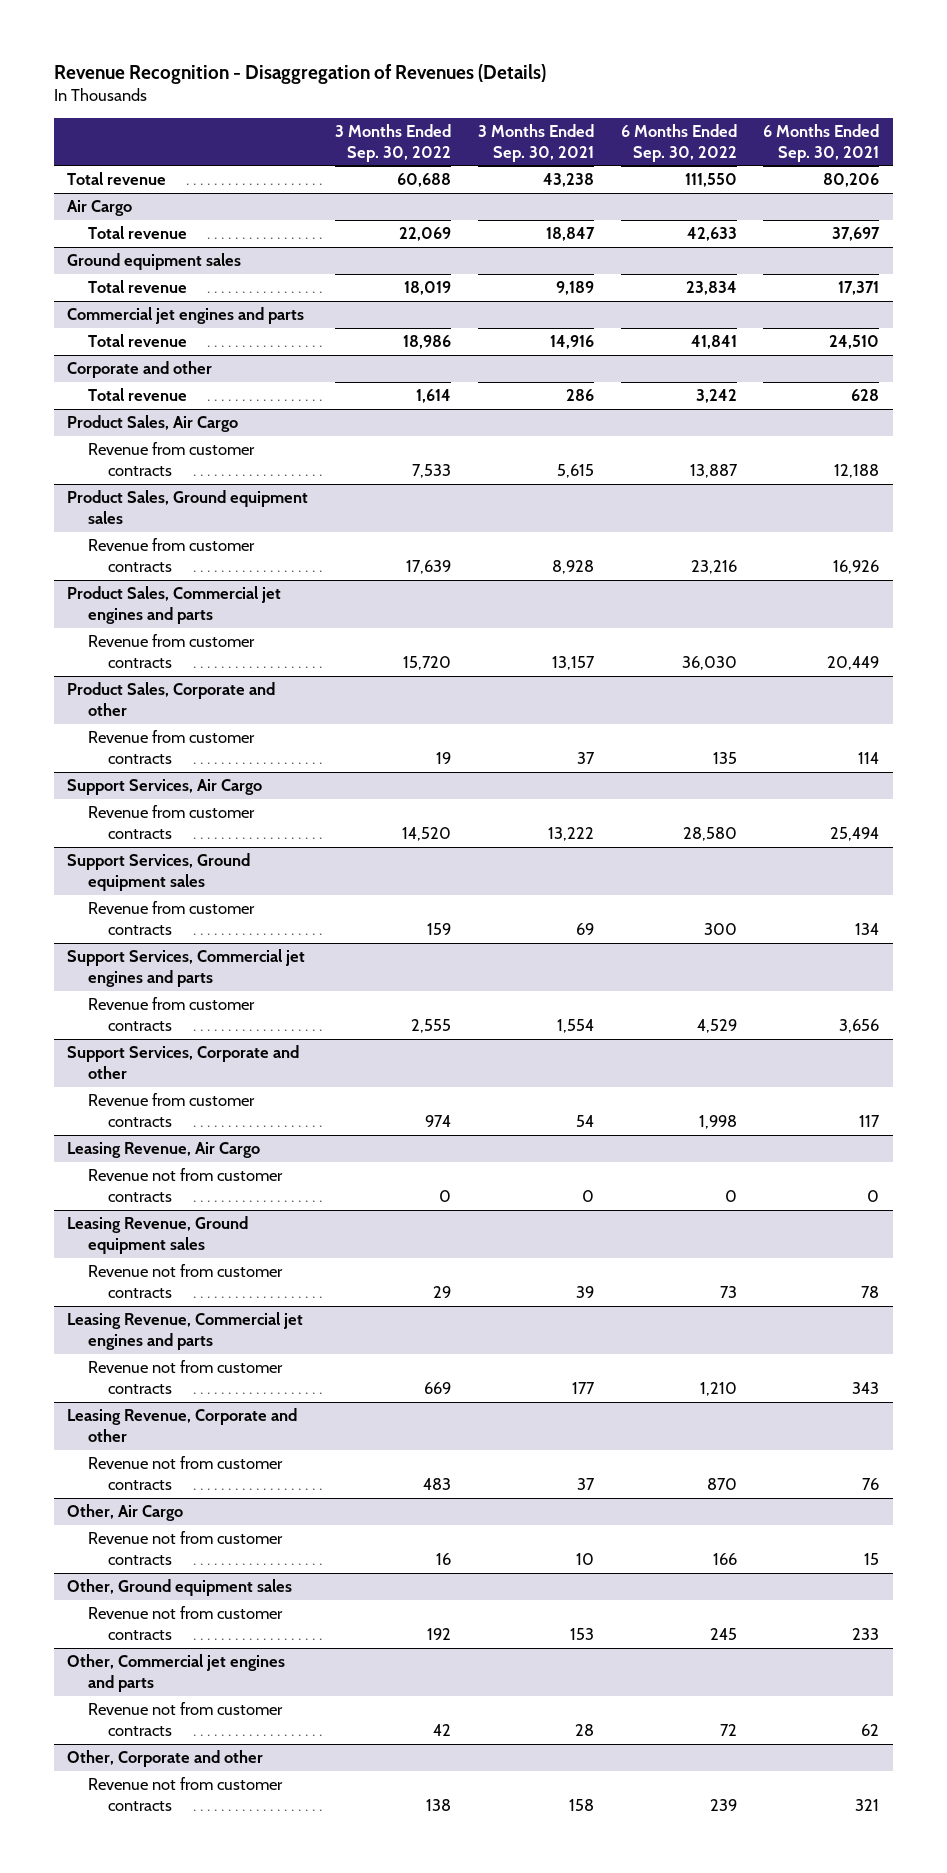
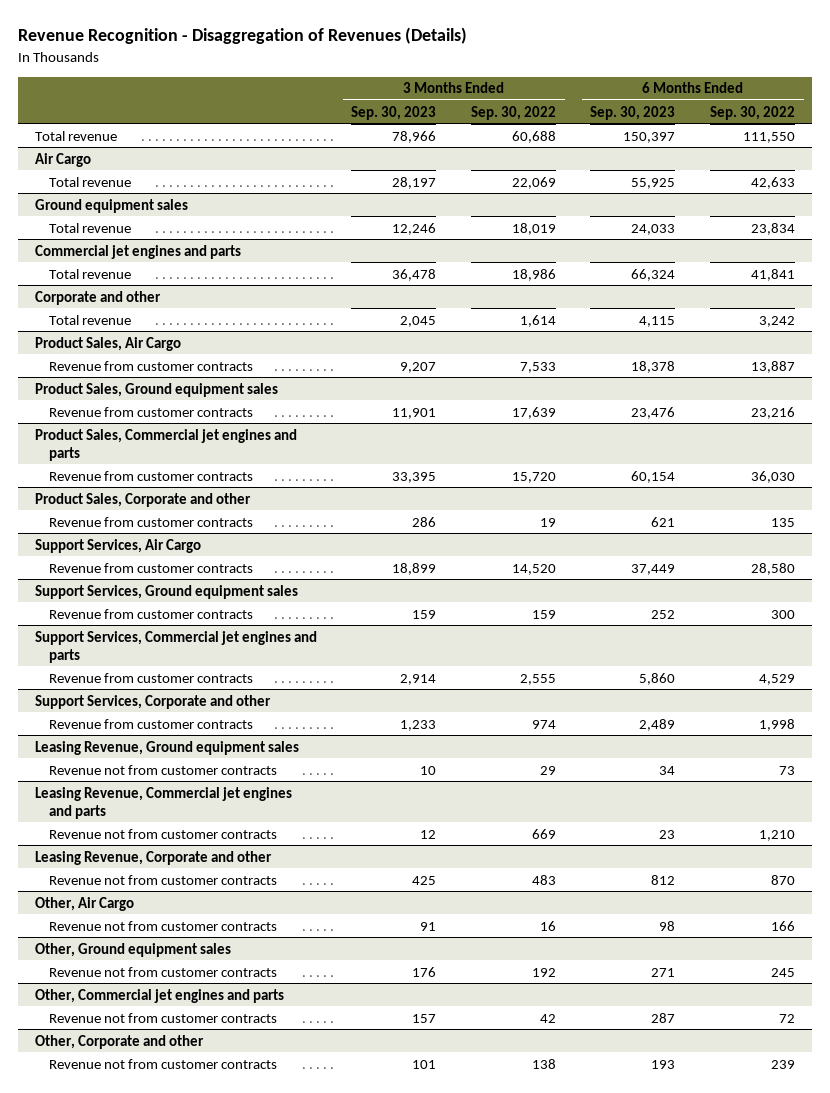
[477,123,594,162] 3 Months Ended Sep. 30, 2021 -> none
[763,123,880,162] 6 Months Ended Sep. 30, 2021 -> none
none -> [351,105,437,120] Sep. 30, 2023
none -> [590,105,676,120] Sep. 30, 2023
[67,1142,261,1159] Leasing Revenue, Air Cargo -> none
[87,1168,283,1203] Revenue not from customer contracts -> none

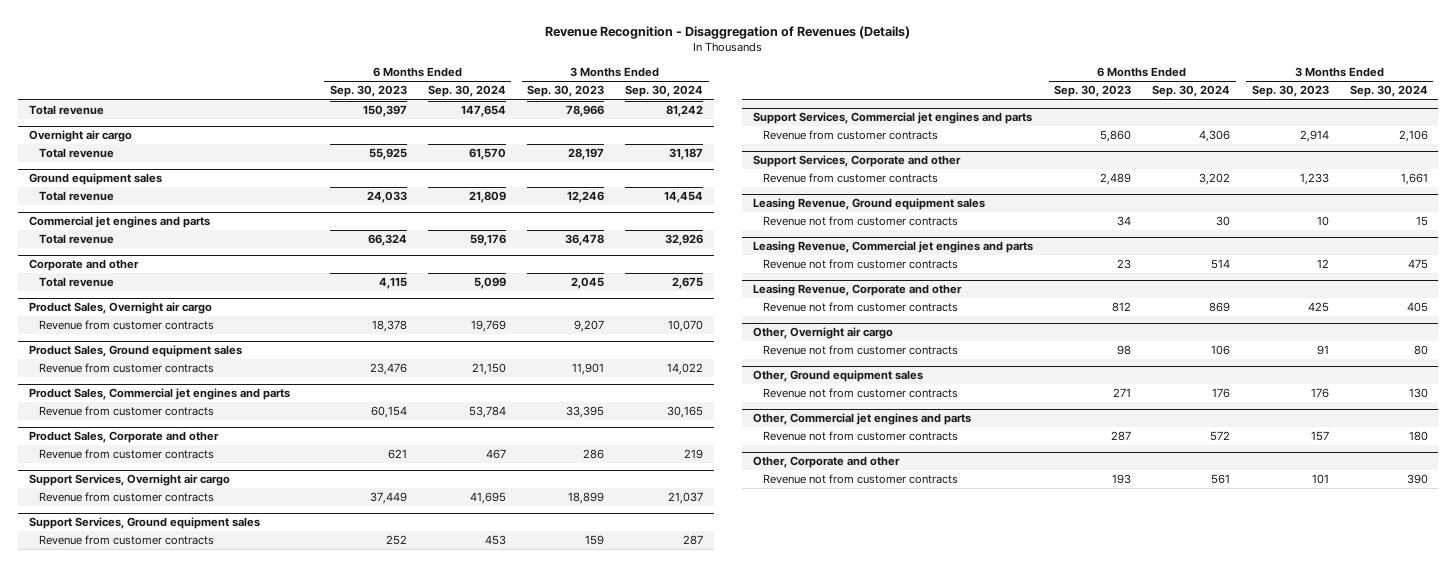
[470,105,556,120] Sep. 30, 2022 -> none
[710,105,796,120] Sep. 30, 2022 -> none
none -> [427,85,506,98] Sep. 30, 2024
none -> [625,85,704,98] Sep. 30, 2024
[34,152,91,167] Air Cargo -> [28,130,132,143] Overnight air cargo
[34,336,181,351] Product Sales, Air Cargo -> [28,302,212,315] Product Sales, Overnight air cargo
[34,538,201,553] Support Services, Air Cargo -> [28,474,230,487] Support Services, Overnight air cargo
[34,896,134,911] Other, Air Cargo -> [753,327,894,340] Other, Overnight air cargo

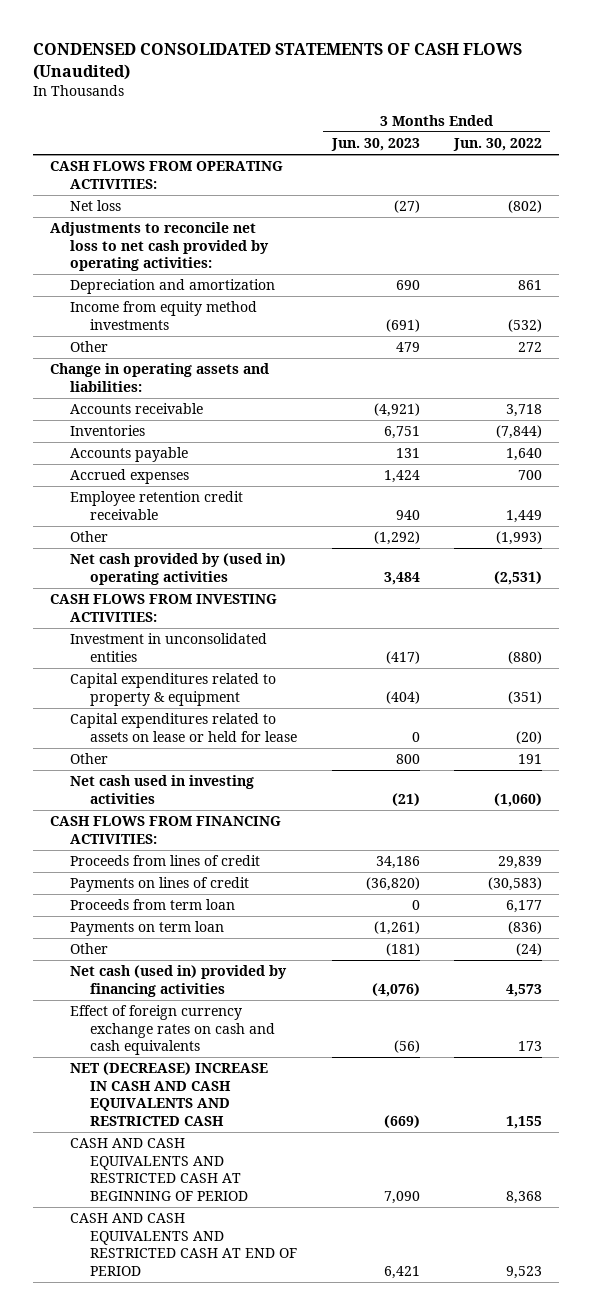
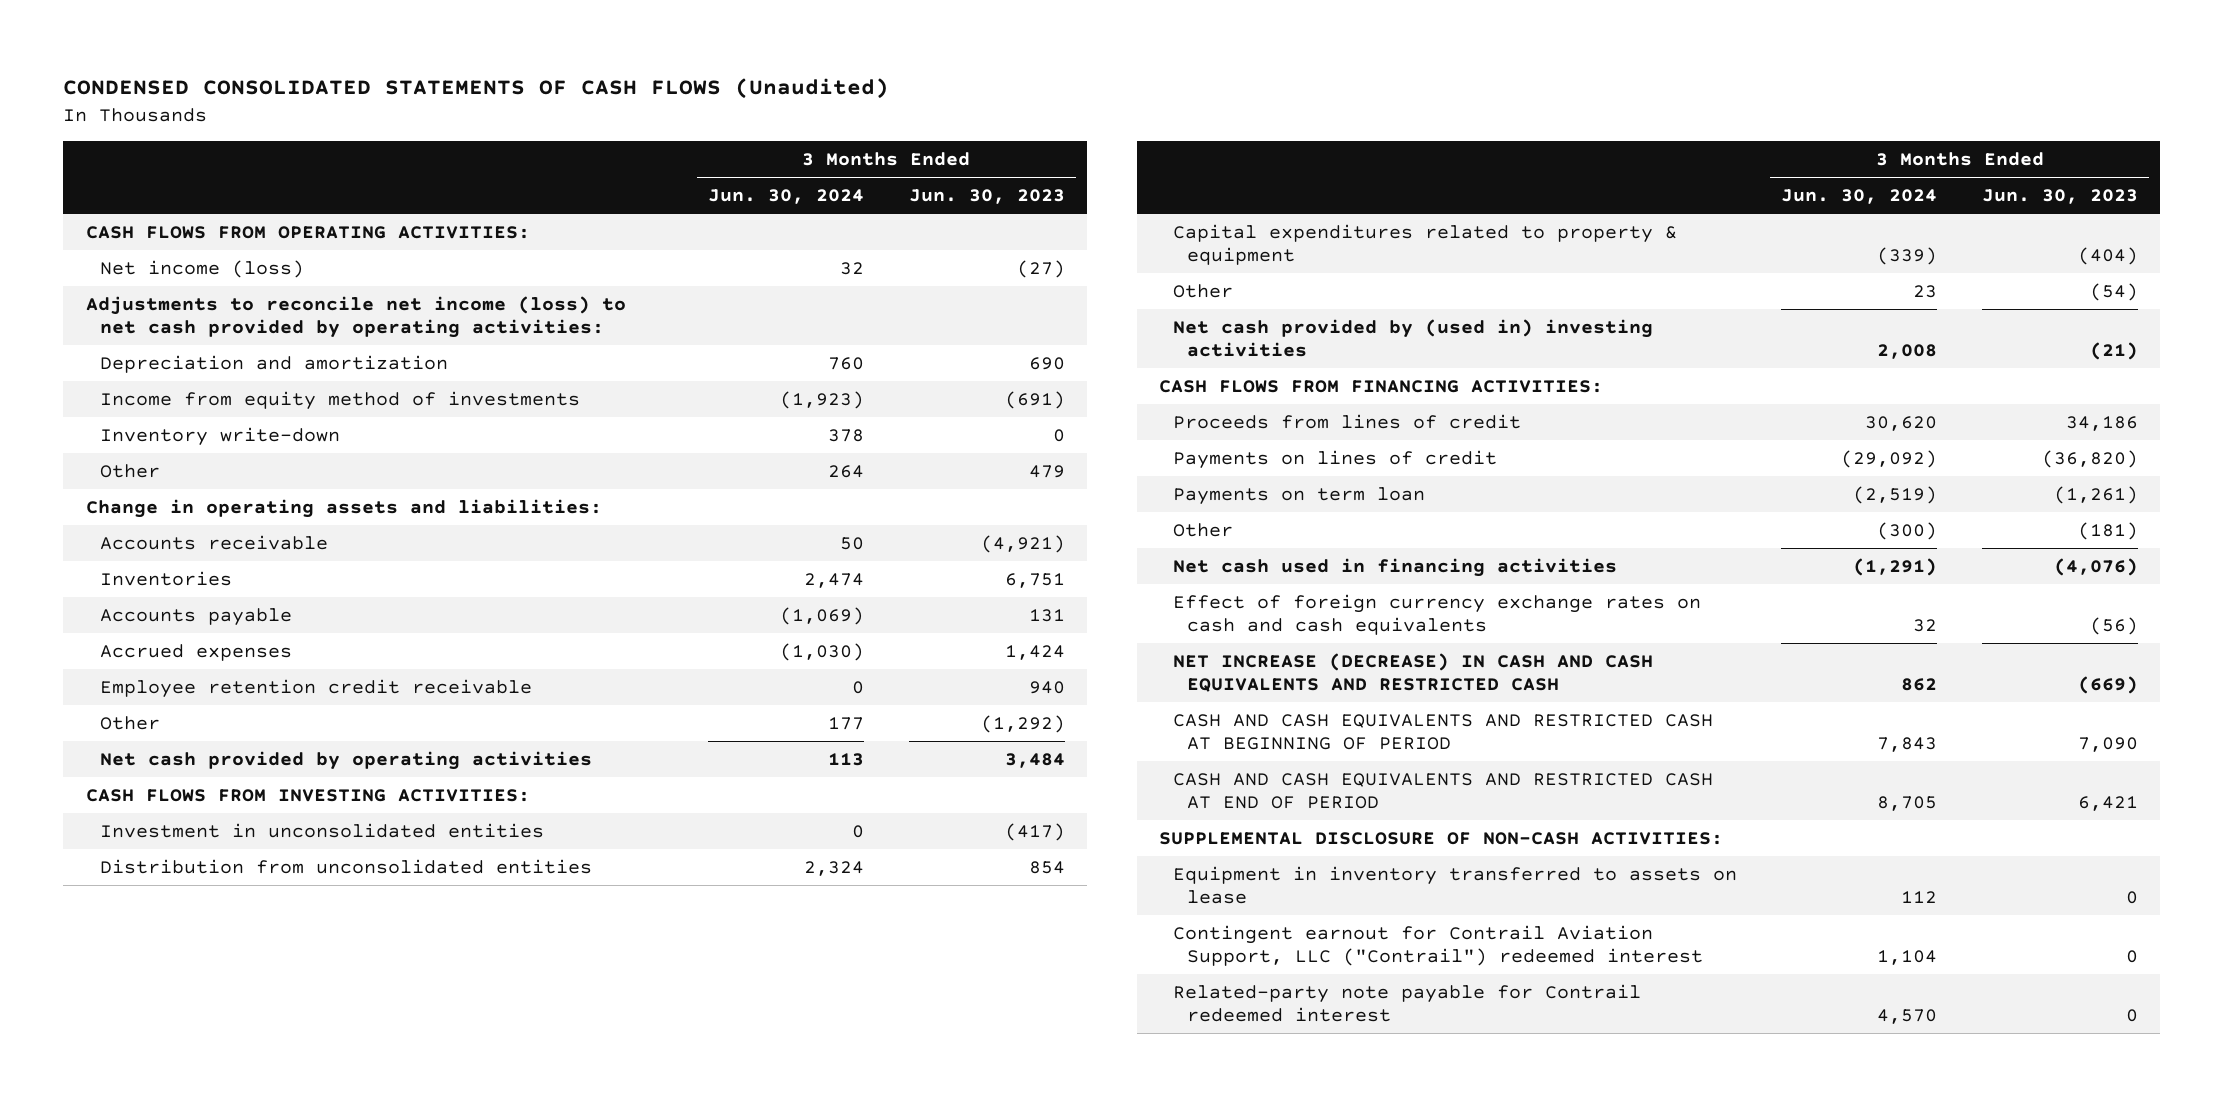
[452,137,542,151] Jun. 30, 2022 -> none
none -> [708,189,865,205] Jun. 30, 2024
[70,200,122,212] Net loss -> [99,259,304,278] Net income (loss)
[50,222,270,272] Adjustments to reconcile net loss to net cash provided by operating activities: -> [85,295,626,339] Adjustments to reconcile net income (loss) to net cash provided by operating activities:
[70,301,258,330] Income from equity method investments -> [99,390,580,410] Income from equity method of investments
none -> [99,426,340,446] Inventory write-down
[70,553,287,585] Net cash provided by (used in) operating activities -> [99,750,592,770] Net cash provided by operating activities
none -> [99,858,592,874] Distribution from unconsolidated entities
[70,713,298,742] Capital expenditures related to assets on lease or held for lease -> none
[395,754,420,765] 800 -> [2089,282,2138,301] (54)
[70,775,255,804] Net cash used in investing activities -> [1173,318,1654,358] Net cash provided by (used in) investing activities
[70,899,236,911] Proceeds from term loan -> none
[70,965,288,997] Net cash (used in) provided by financing activities -> [1173,557,1618,577] Net cash used in financing activities
[70,1062,269,1126] NET (DECREASE) INCREASE IN CASH AND CASH EQUIVALENTS AND RESTRICTED CASH -> [1173,652,1654,693] NET INCREASE (DECREASE) IN CASH AND CASH EQUIVALENTS AND RESTRICTED CASH
none -> [1158,831,1723,845] SUPPLEMENTAL DISCLOSURE OF NON-CASH ACTIVITIES:
none -> [1173,865,1738,905] Equipment in inventory transferred to assets on lease
none -> [1173,924,1704,967] Contingent earnout for Contrail Aviation Support, LLC ("Contrail") redeemed interest
none -> [1173,983,1642,1023] Related-party note payable for Contrail redeemed interest

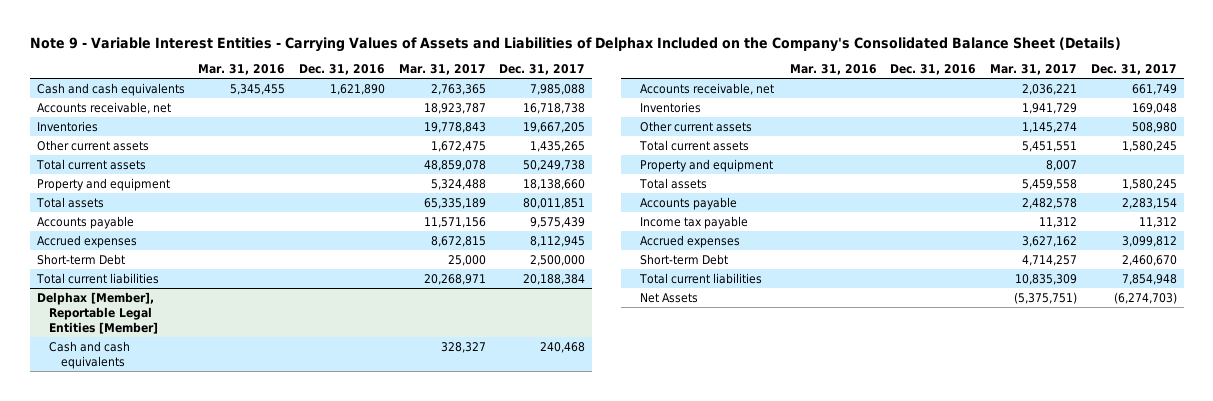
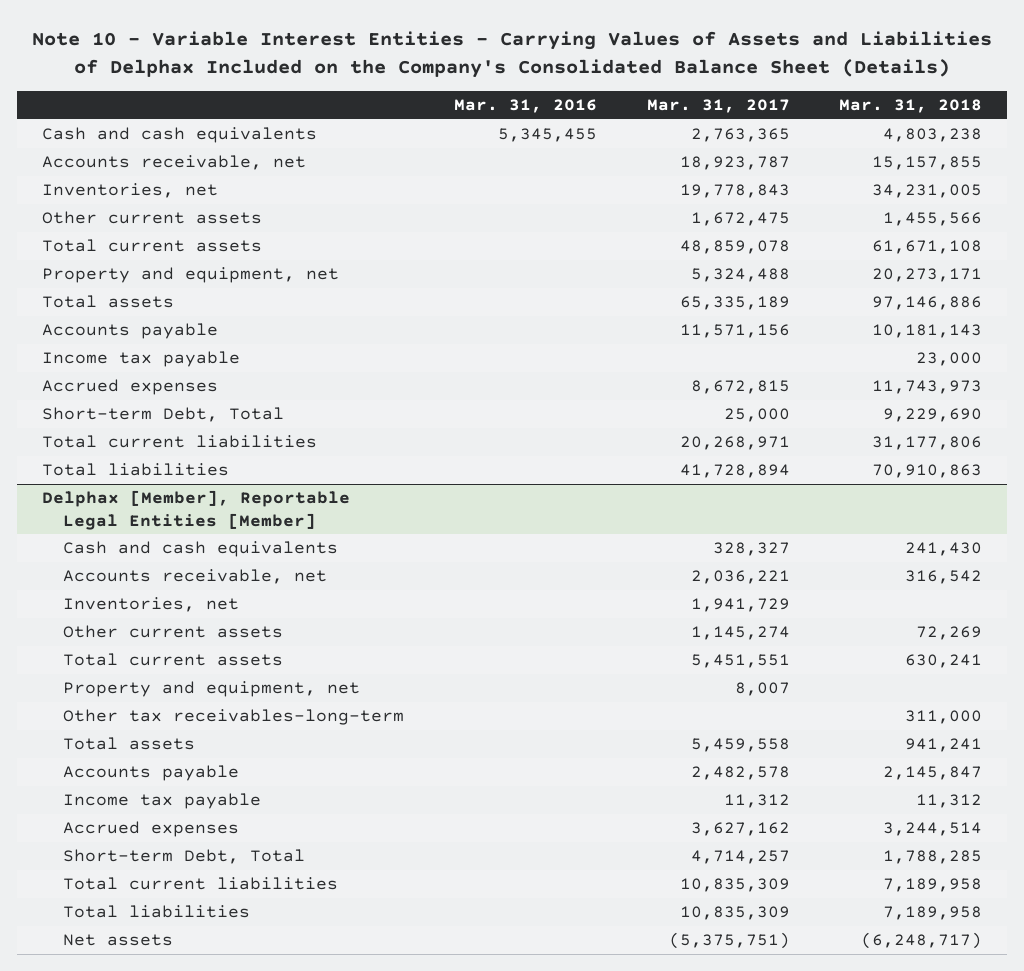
[29,36,1121,52] Note 9 - Variable Interest Entities - Carrying Values of Assets and Liabilities of Delphax Included on the Company's Consolidated Balance Sheet (Details) -> [32,30,993,78] Note 10 - Variable Interest Entities - Carrying Values of Assets and Liabilities of Delphax Included on the Company's Consolidated Balance Sheet (Details)
[298,64,385,76] Dec. 31, 2016 -> none
[499,64,586,76] Dec. 31, 2017 -> none
none -> [839,99,983,114] Mar. 31, 2018
[36,120,98,132] Inventories -> [41,183,218,199] Inventories, net
[36,177,170,191] Property and equipment -> [41,267,339,284] Property and equipment, net
none -> [41,351,240,368] Income tax payable
[36,253,125,265] Short-term Debt -> [41,407,284,423] Short-term Debt, Total
none -> [41,463,229,477] Total liabilities
[640,101,702,113] Inventories -> [63,597,240,613] Inventories, net
[640,158,774,172] Property and equipment -> [63,681,361,698] Property and equipment, net
none -> [63,709,405,726] Other tax receivables-long-term
[640,253,729,265] Short-term Debt -> [63,849,306,865] Short-term Debt, Total
none -> [63,905,251,919] Total liabilities
[640,292,699,303] Net Assets -> [63,934,174,947] Net assets

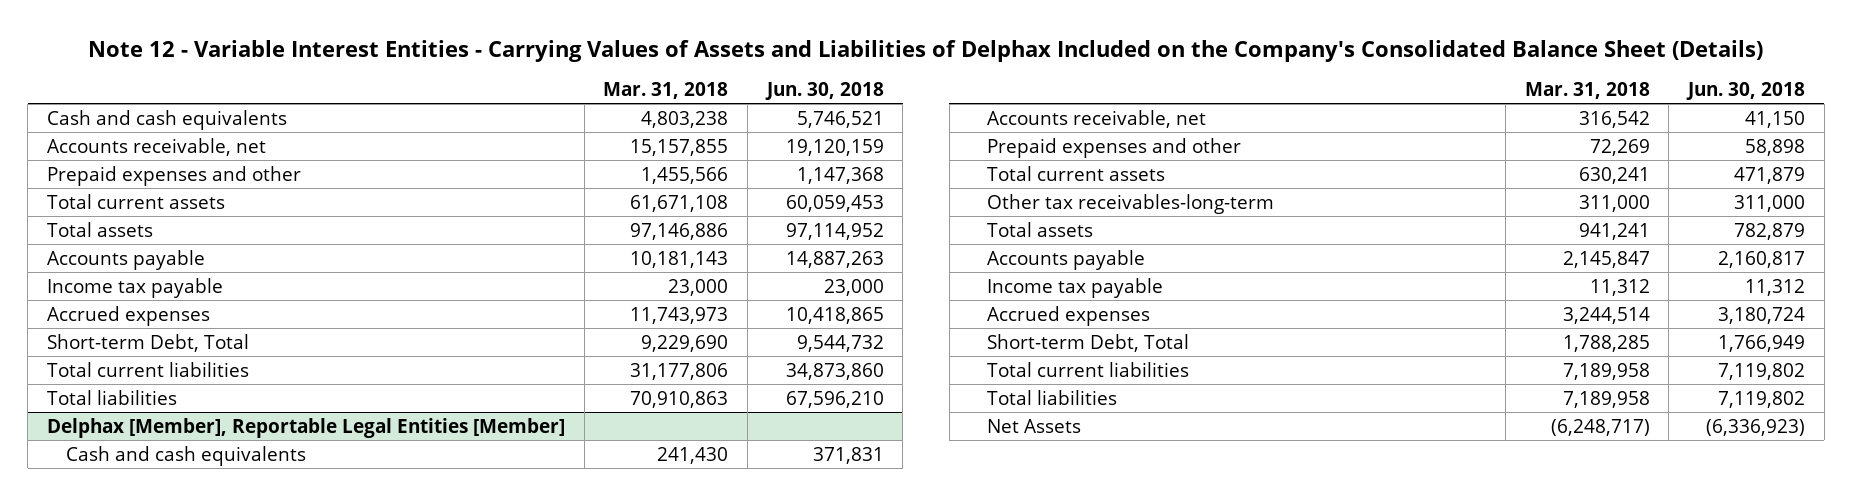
[32,30,993,78] Note 10 - Variable Interest Entities - Carrying Values of Assets and Liabilities of Delphax Included on the Company's Consolidated Balance Sheet (Details) -> [87,39,1763,62] Note 12 - Variable Interest Entities - Carrying Values of Assets and Liabilities of Delphax Included on the Company's Consolidated Balance Sheet (Details)
[453,99,597,114] Mar. 31, 2016 -> none
[646,99,790,114] Mar. 31, 2017 -> none
none -> [764,81,884,100] Jun. 30, 2018
[41,183,218,199] Inventories, net -> none
[41,211,262,225] Other current assets -> [47,165,302,186] Prepaid expenses and other
[41,267,339,284] Property and equipment, net -> none
[63,597,240,613] Inventories, net -> none
[63,625,284,639] Other current assets -> [986,137,1241,158] Prepaid expenses and other
[63,681,361,698] Property and equipment, net -> none
[63,934,174,947] Net assets -> [986,418,1081,433] Net Assets

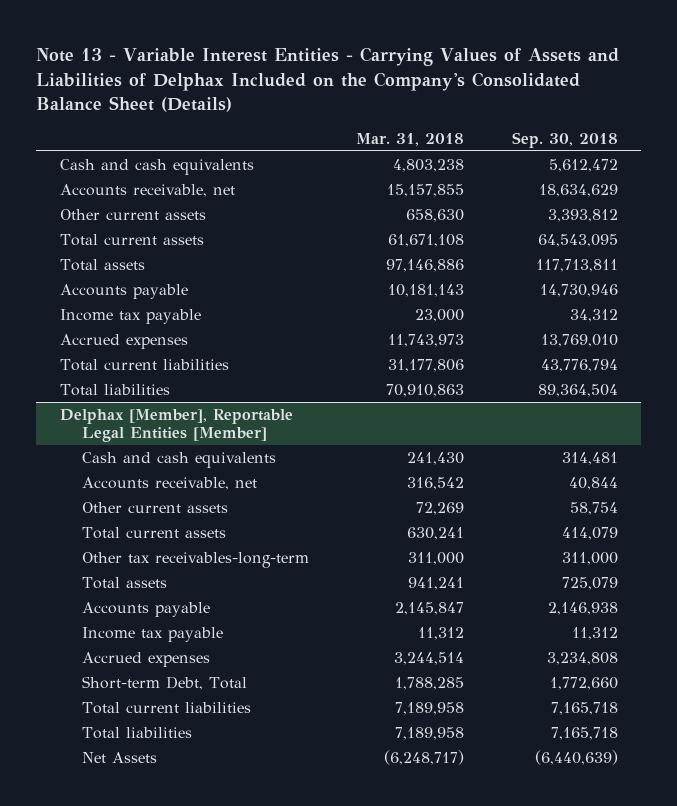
[87,39,1763,62] Note 12 - Variable Interest Entities - Carrying Values of Assets and Liabilities of Delphax Included on the Company's Consolidated Balance Sheet (Details) -> [36,46,620,113] Note 13 - Variable Interest Entities - Carrying Values of Assets and Liabilities of Delphax Included on the Company's Consolidated Balance Sheet (Details)
[764,81,884,100] Jun. 30, 2018 -> none
none -> [511,131,618,148] Sep. 30, 2018
[47,165,302,186] Prepaid expenses and other -> none
none -> [59,208,206,220] Other current assets
[47,333,250,352] Short-term Debt, Total -> none
[986,137,1241,158] Prepaid expenses and other -> [82,501,229,513] Other current assets

